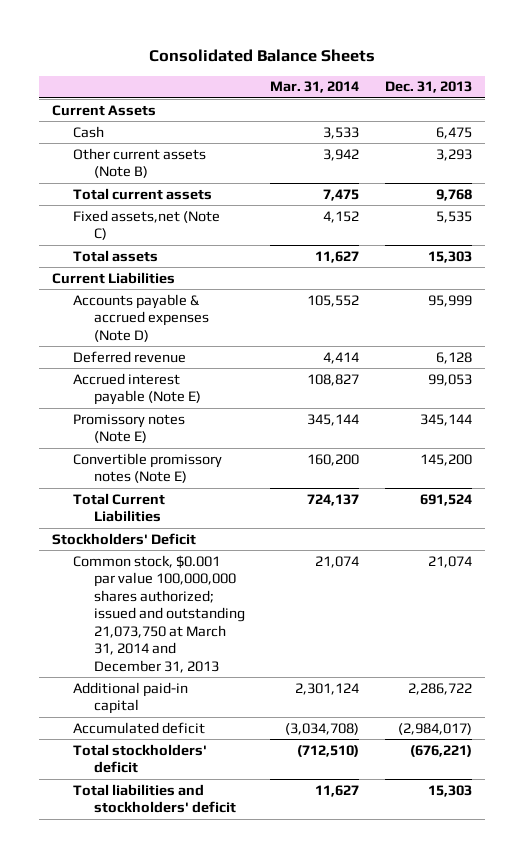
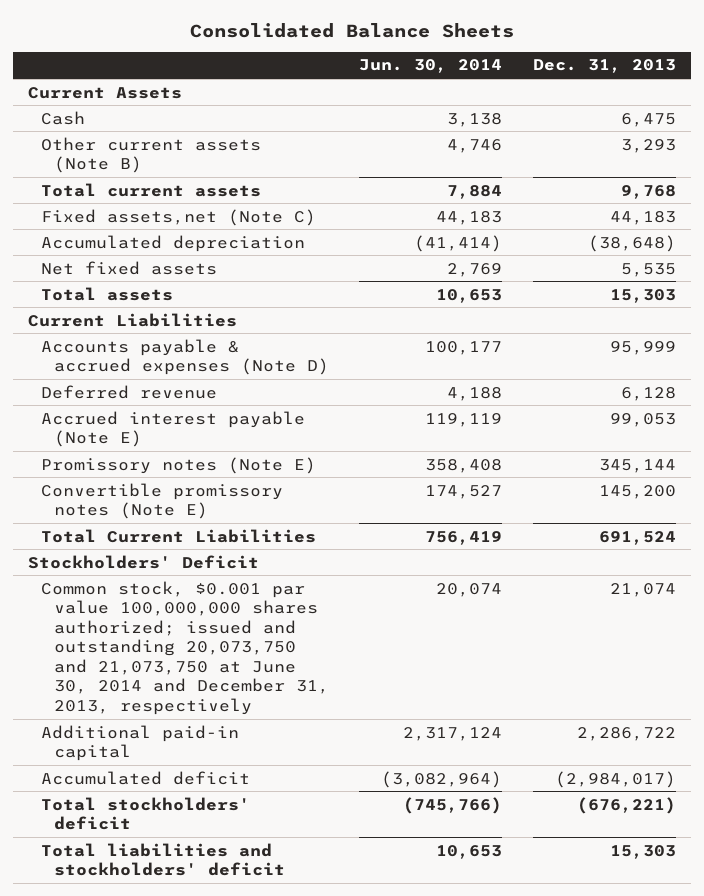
[270,81,360,94] Mar. 31, 2014 -> none
none -> [359,59,503,74] Jun. 30, 2014
[435,210,472,223] 5,535 -> [610,210,677,225] 44,183
none -> [40,234,305,252] Accumulated depreciation
none -> [40,260,217,275] Net fixed assets
[72,554,245,673] Common stock, $0.001 par value 100,000,000 shares authorized; issued and outstanding 21,073,750 at March 31, 2014 and December 31, 2013 -> [40,580,329,715] Common stock, $0.001 par value 100,000,000 shares authorized; issued and outstanding 20,073,750 and 21,073,750 at June 30, 2014 and December 31, 2013, respectively

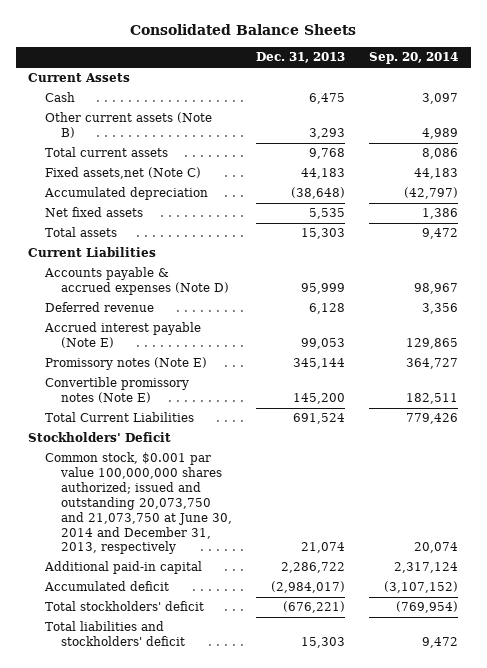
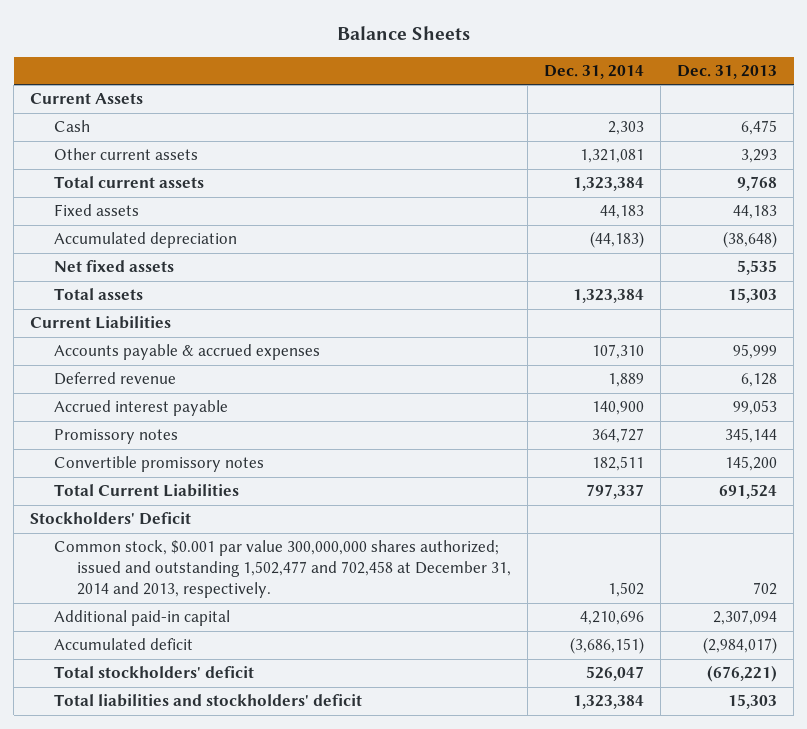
[130,23,357,35] Consolidated Balance Sheets -> [336,25,470,40] Balance Sheets
[369,52,459,65] Sep. 20, 2014 -> none
none -> [544,65,645,80] Dec. 31, 2014
[44,112,212,139] Other current assets (Note B) -> [53,148,198,161] Other current assets
[44,167,201,180] Fixed assets,net (Note C) -> [53,204,139,217] Fixed assets
[43,267,229,296] Accounts payable & accrued expenses (Note D) -> [53,344,320,361] Accounts payable & accrued expenses
[43,322,201,349] Accrued interest payable (Note E) -> [53,400,228,417] Accrued interest payable
[44,357,207,371] Promissory notes (Note E) -> [53,429,178,445] Promissory notes
[44,377,189,404] Convertible promissory notes (Note E) -> [53,456,264,473] Convertible promissory notes
[44,452,232,555] Common stock, $0.001 par value 100,000,000 shares authorized; issued and outstanding 20,073,750 and 21,073,750 at June 30, 2014 and December 31, 2013, respectively -> [53,540,512,599] Common stock, $0.001 par value 300,000,000 shares authorized; issued and outstanding 1,502,477 and 702,458 at December 31, 2014 and 2013, respectively.
[301,542,346,554] 21,074 -> [753,582,778,596] 702
[281,562,346,574] 2,286,722 -> [713,610,778,626] 2,307,094

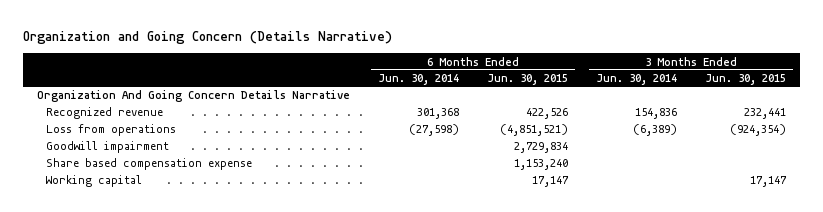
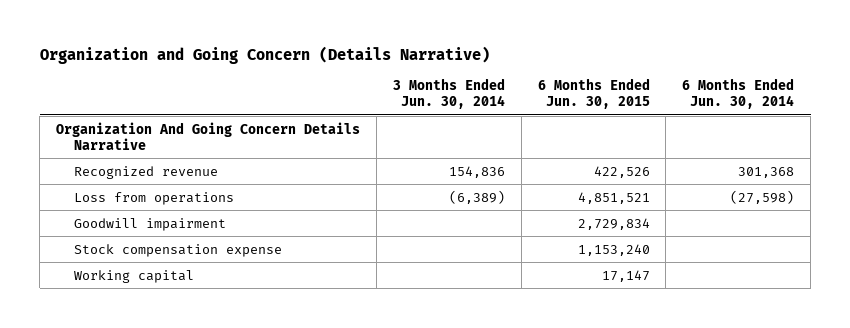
[704,74,786,86] Jun. 30, 2015 -> none
[500,124,569,137] (4,851,521) -> [577,191,650,204] 4,851,521
[45,158,252,171] Share based compensation expense -> [74,243,283,257] Stock compensation expense

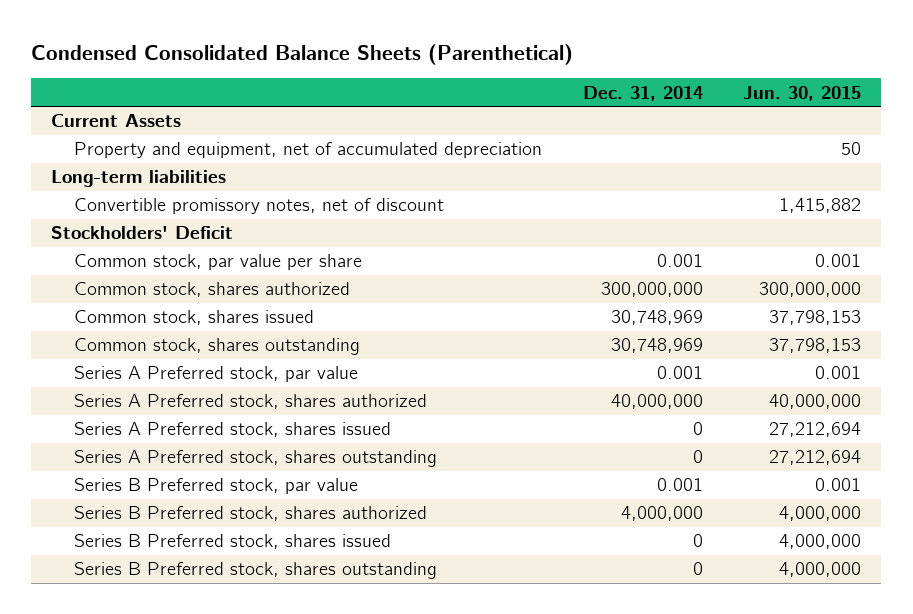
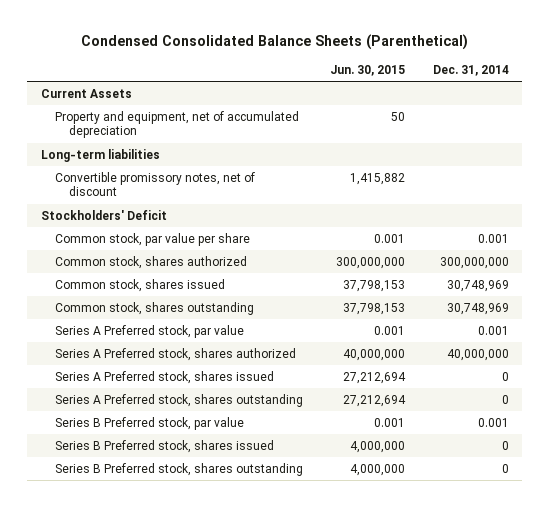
[74,506,428,522] Series B Preferred stock, shares authorized -> none

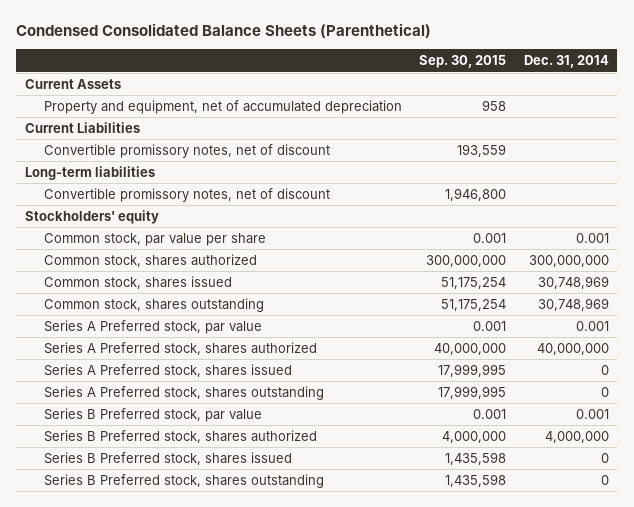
[330,64,406,76] Jun. 30, 2015 -> none
none -> [419,55,507,69] Sep. 30, 2015
none -> [24,121,140,133] Current Liabilities
none -> [43,143,330,158] Convertible promissory notes, net of discount
[40,210,167,221] Stockholders' Deficit -> [24,209,159,224] Stockholders' equity
none -> [43,429,317,443] Series B Preferred stock, shares authorized

